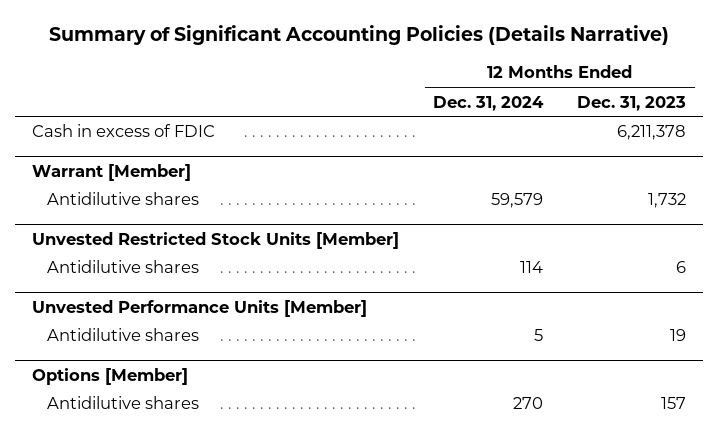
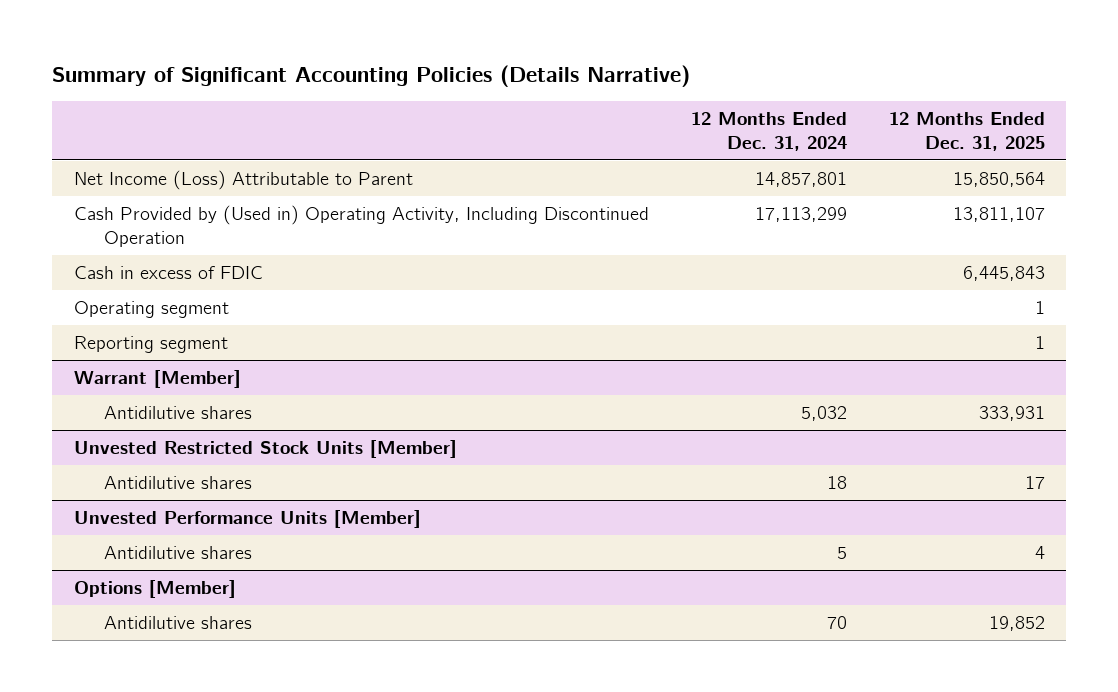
[577,95,687,111] Dec. 31, 2023 -> none
none -> [888,111,1045,152] 12 Months Ended Dec. 31, 2025
none -> [73,169,413,190] Net Income (Loss) Attributable to Parent
none -> [73,204,649,248] Cash Provided by (Used in) Operating Activity, Including Discontinued Operation
none -> [73,300,229,318] Operating segment
none -> [73,335,228,353] Reporting segment
[491,193,544,209] 59,579 -> [800,405,847,421] 5,032
[520,261,544,274] 114 -> [826,475,847,489] 18
[513,397,544,410] 270 -> [826,615,847,629] 70

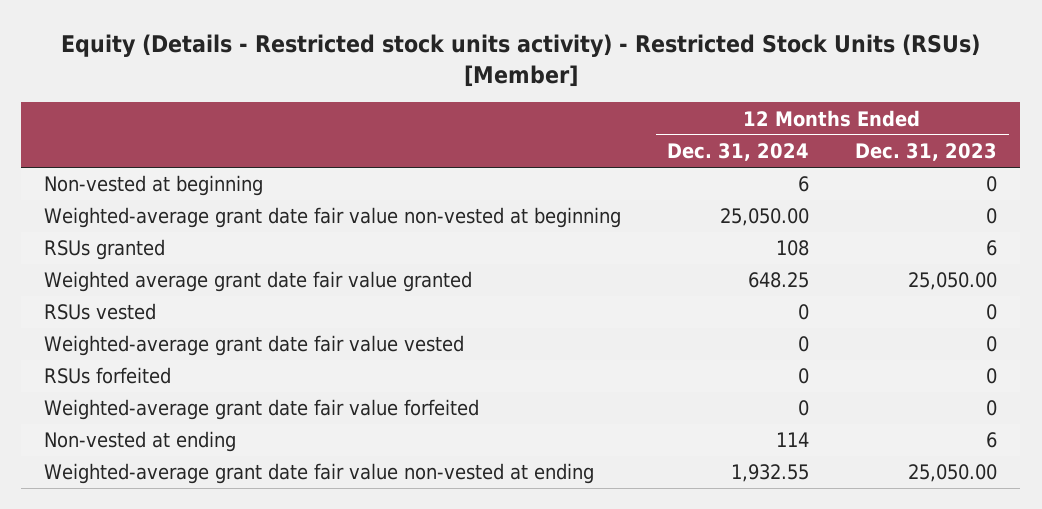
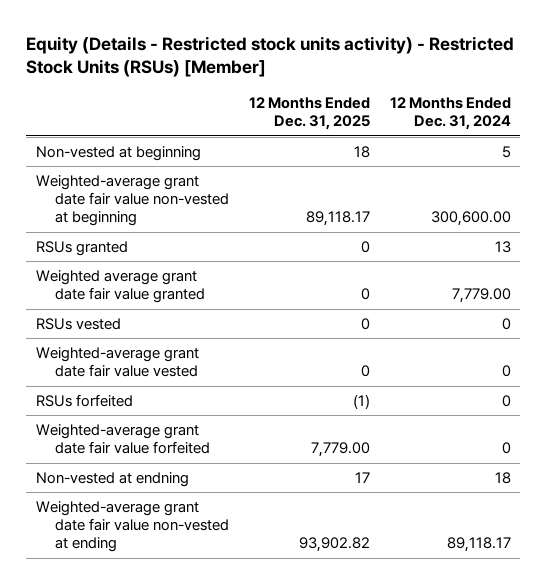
[855,143,998,162] Dec. 31, 2023 -> none
none -> [248,97,370,131] 12 Months Ended Dec. 31, 2025
[798,176,810,193] 6 -> [501,146,511,159] 5
[720,208,810,227] 25,050.00 -> [430,211,511,227] 300,600.00
[776,240,810,257] 108 -> [494,241,511,254] 13
[748,272,810,289] 648.25 -> [451,288,511,304] 7,779.00
[44,431,237,453] Non-vested at ending -> [35,472,189,488] Non-vested at endning
[776,432,810,448] 114 -> [494,472,511,485] 18
[731,464,810,483] 1,932.55 -> [446,537,511,553] 89,118.17

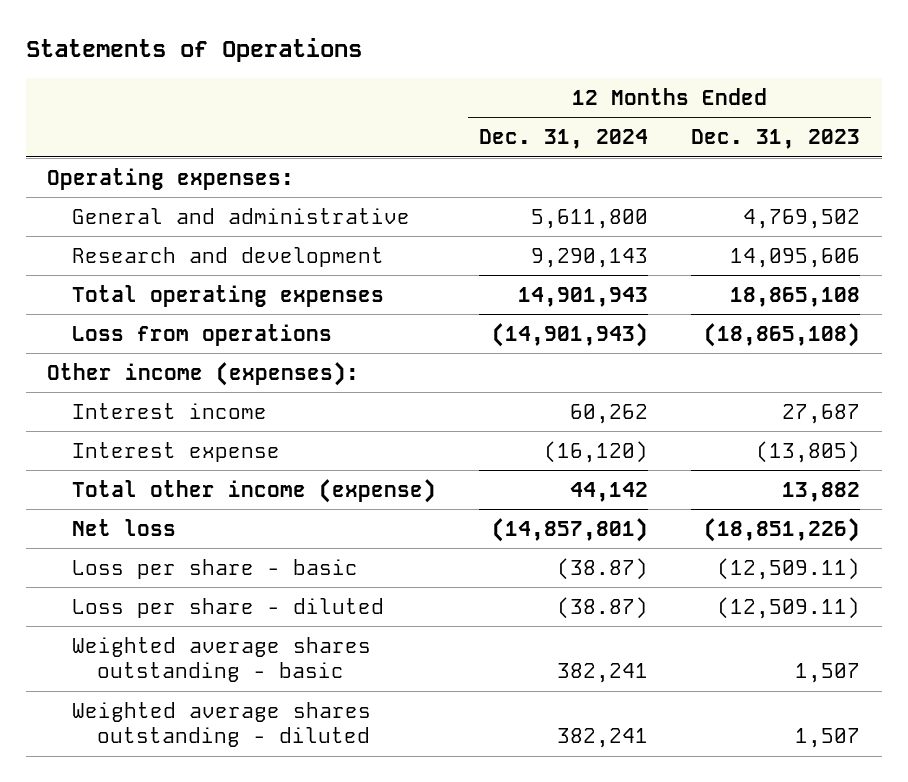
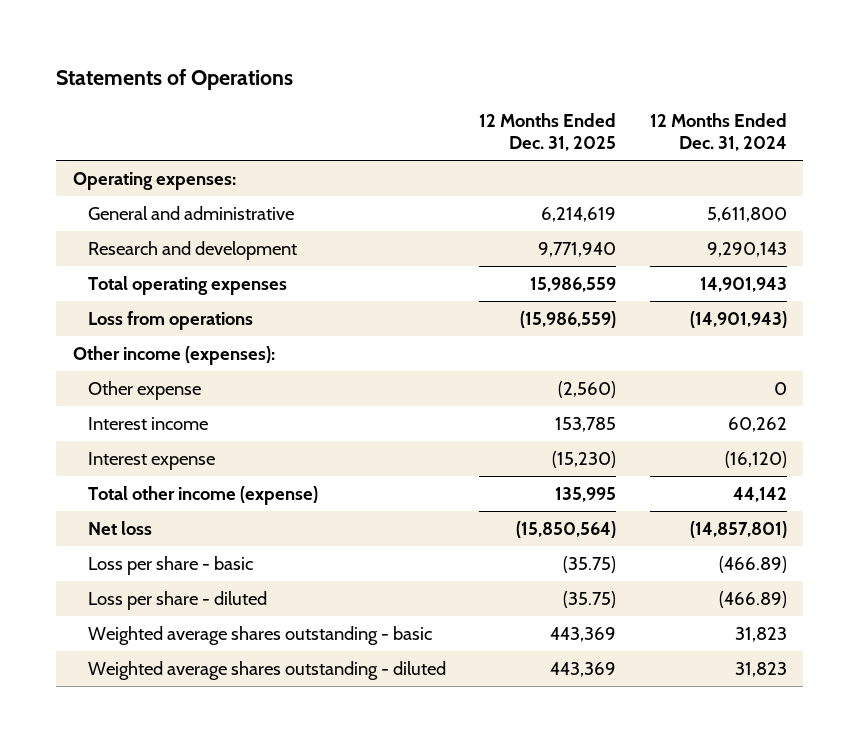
[691,129,861,150] Dec. 31, 2023 -> none
none -> [479,113,617,152] 12 Months Ended Dec. 31, 2025
none -> [87,380,201,400] Other expense
[557,557,649,580] (38.87) -> [718,555,787,573] (466.89)
[557,596,649,619] (38.87) -> [718,590,787,608] (466.89)
[557,663,649,684] 382,241 -> [734,626,787,642] 31,823
[557,728,649,749] 382,241 -> [734,661,787,677] 31,823

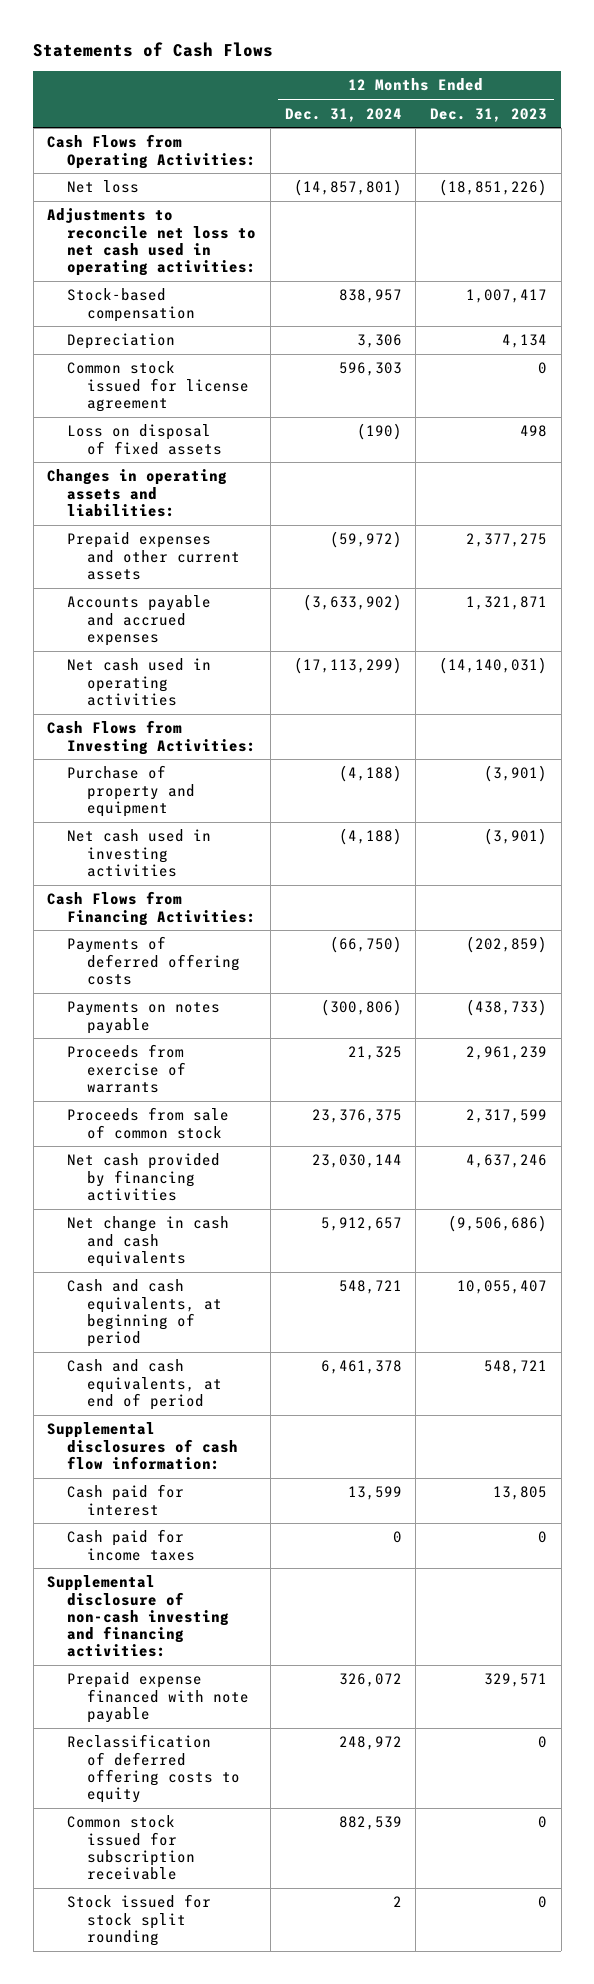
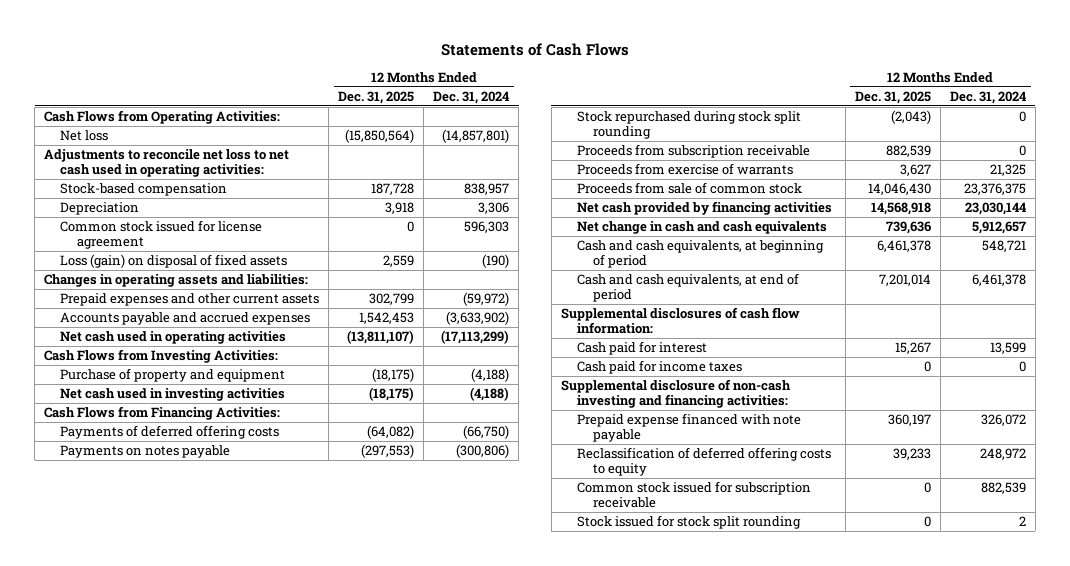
[429,107,547,122] Dec. 31, 2023 -> none
none -> [338,91,415,105] Dec. 31, 2025
[67,424,223,455] Loss on disposal of fixed assets -> [60,254,288,269] Loss (gain) on disposal of fixed assets
none -> [576,111,801,140] Stock repurchased during stock split rounding
none -> [576,144,810,159] Proceeds from subscription receivable

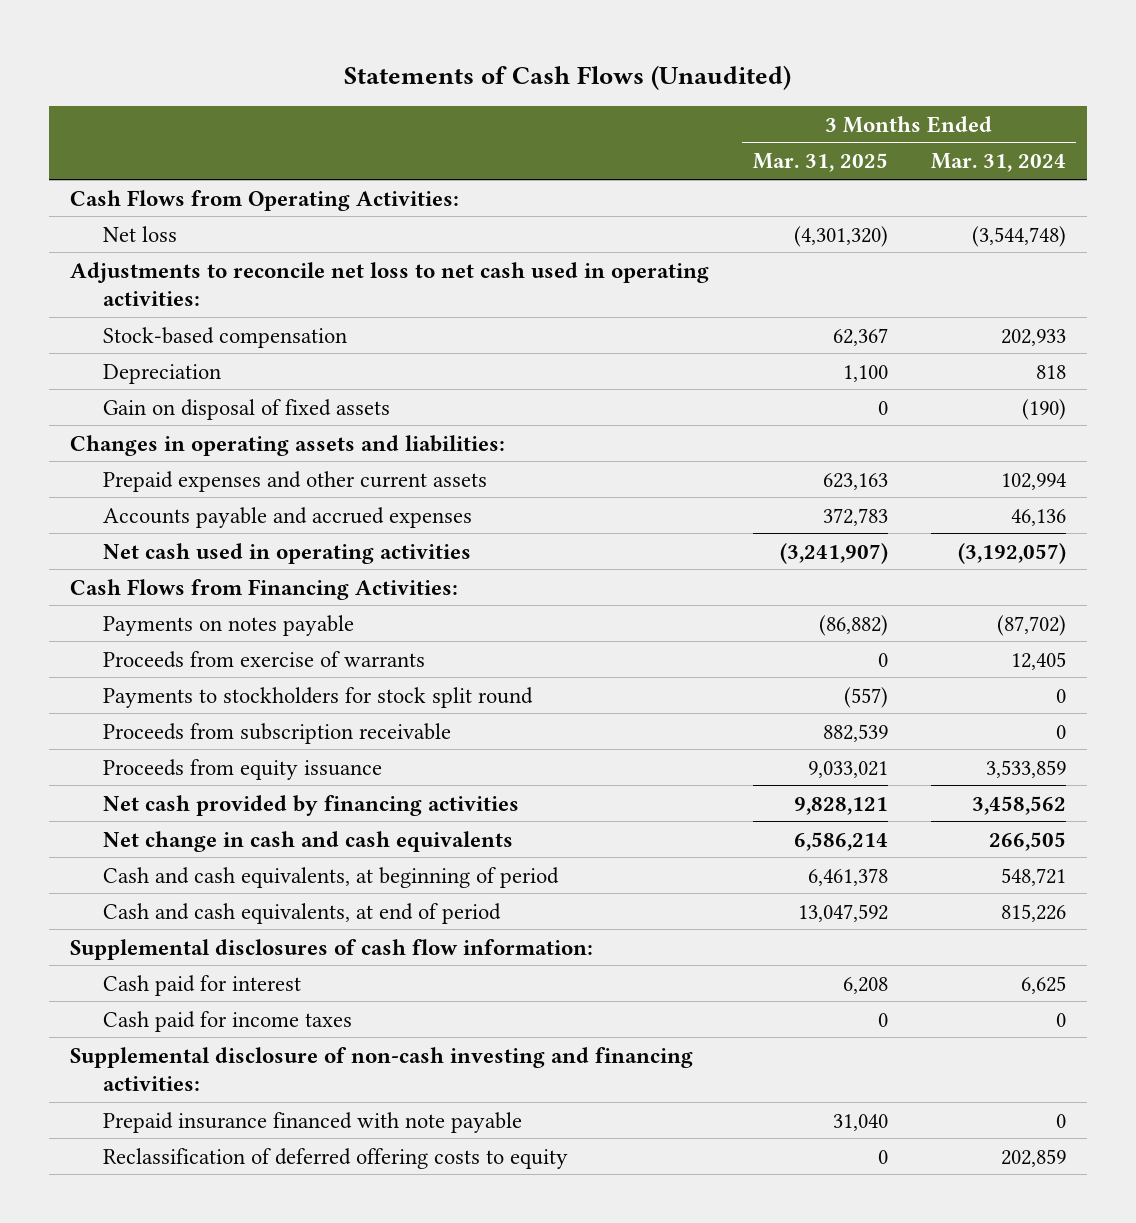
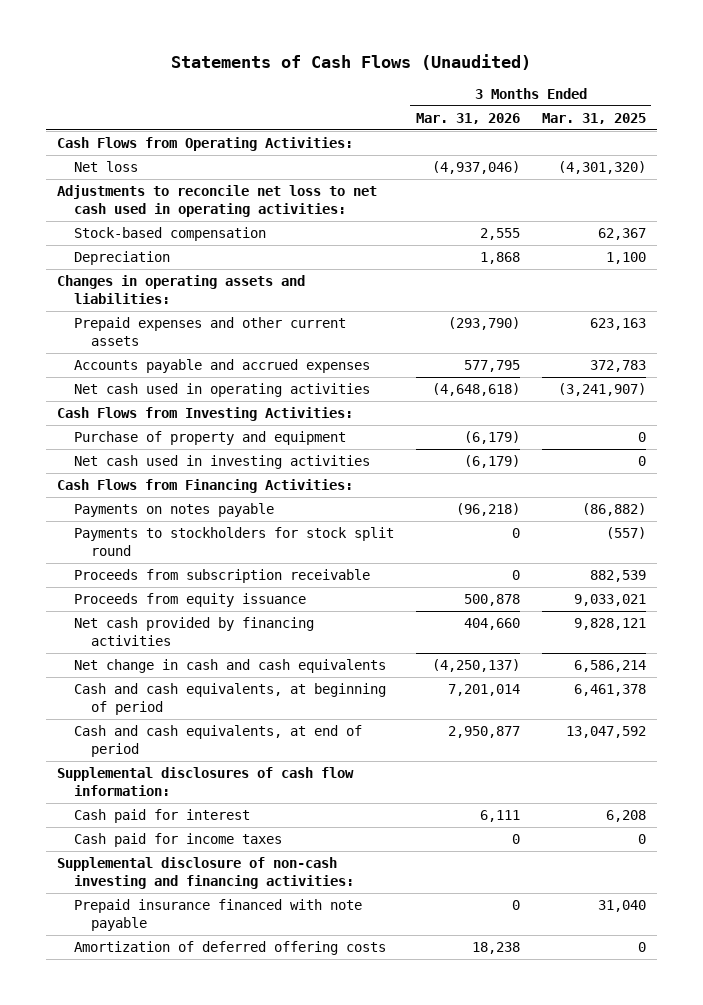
[930,153,1066,173] Mar. 31, 2024 -> none
none -> [415,112,520,124] Mar. 31, 2026
[102,398,390,420] Gain on disposal of fixed assets -> none
none -> [56,406,353,421] Cash Flows from Investing Activities:
none -> [74,430,347,445] Purchase of property and equipment
none -> [74,454,371,469] Net cash used in investing activities
[102,650,425,668] Proceeds from exercise of warrants -> none
[102,1147,568,1169] Reclassification of deferred offering costs to equity -> [74,940,387,955] Amortization of deferred offering costs

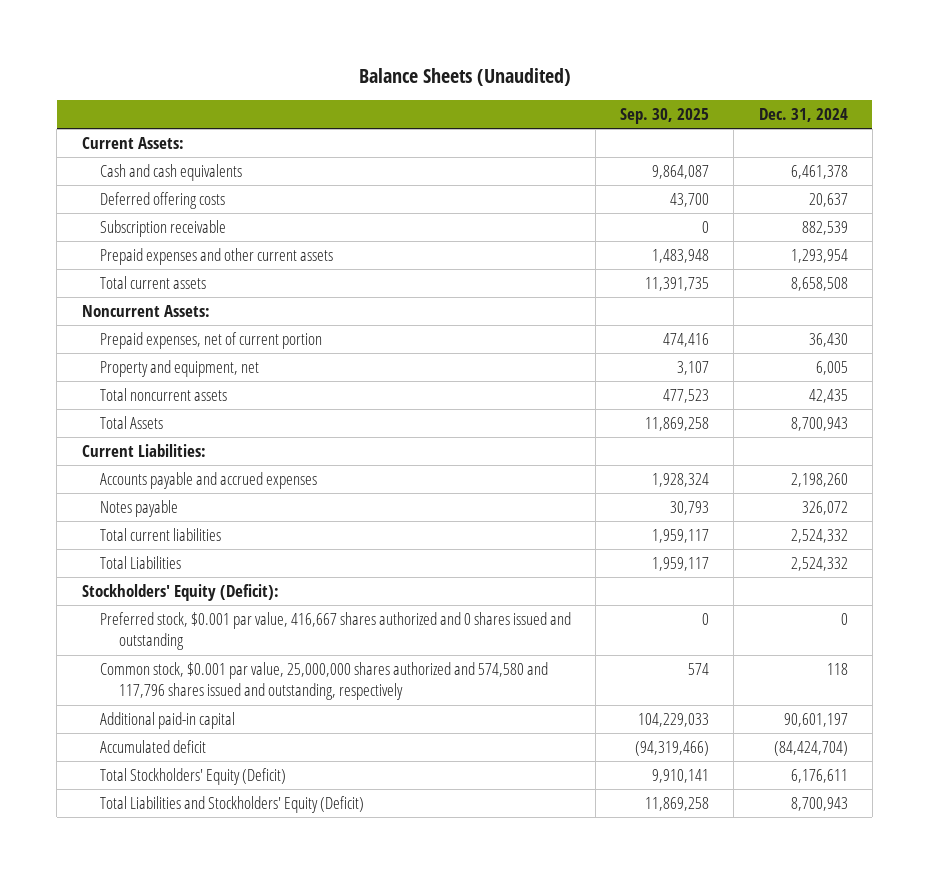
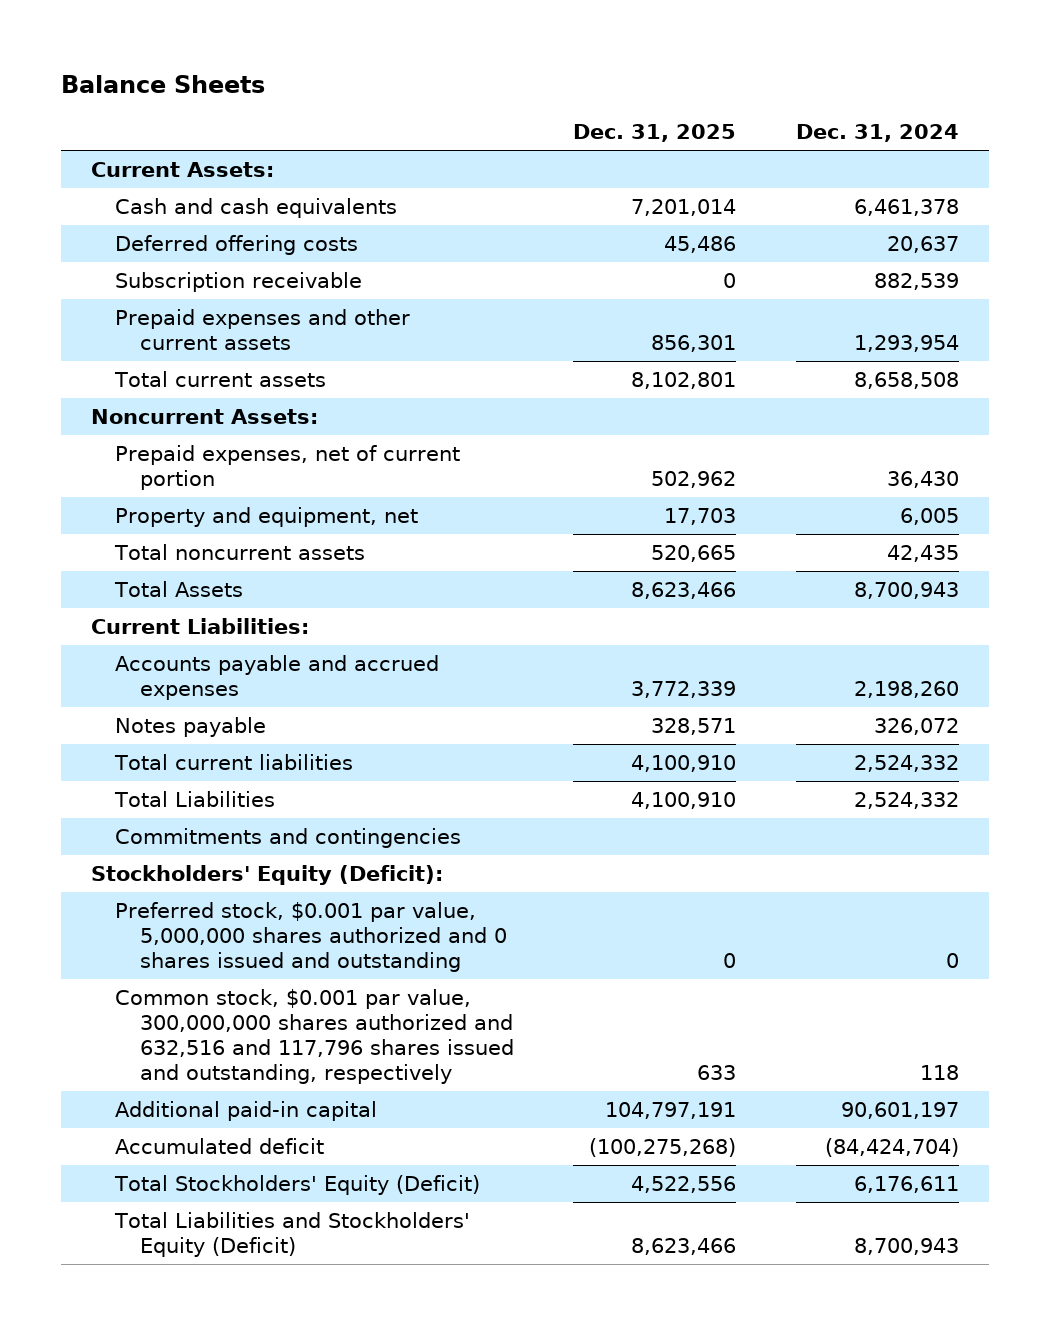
[358,67,571,86] Balance Sheets (Unaudited) -> [61,75,266,94] Balance Sheets
[620,107,710,124] Sep. 30, 2025 -> none
none -> [573,124,737,143] Dec. 31, 2025
none -> [115,827,462,848] Commitments and contingencies
[100,612,572,651] Preferred stock, $0.001 par value, 416,667 shares authorized and 0 shares issued and outstanding -> [115,901,507,972] Preferred stock, $0.001 par value, 5,000,000 shares authorized and 0 shares issued and outstanding
[100,662,549,701] Common stock, $0.001 par value, 25,000,000 shares authorized and 574,580 and 117,796 shares issued and outstanding, respectively -> [115,988,514,1084] Common stock, $0.001 par value, 300,000,000 shares authorized and 632,516 and 117,796 shares issued and outstanding, respectively

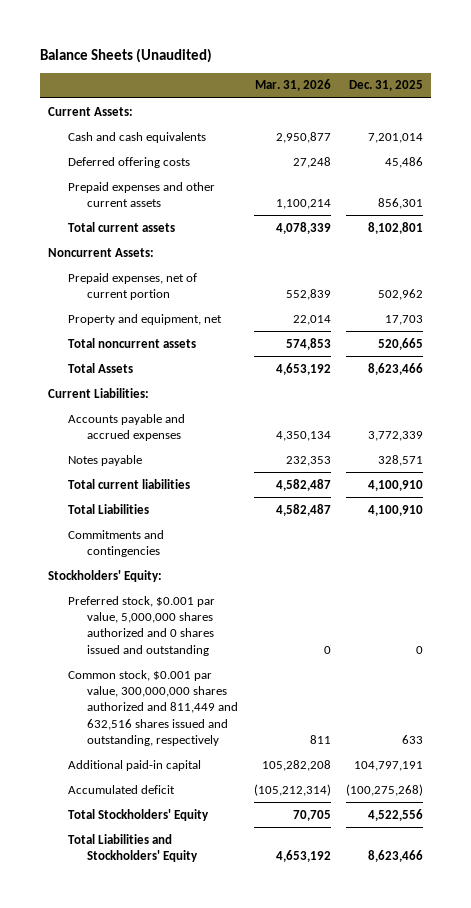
[61,75,266,94] Balance Sheets -> [40,47,213,63] Balance Sheets (Unaudited)
[796,124,960,143] Dec. 31, 2024 -> none
none -> [254,79,331,92] Mar. 31, 2026
[115,271,363,292] Subscription receivable -> none
[91,864,444,885] Stockholders' Equity (Deficit): -> [47,569,162,582] Stockholders' Equity:
[115,988,514,1084] Common stock, $0.001 par value, 300,000,000 shares authorized and 632,516 and 117,796 shares issued and outstanding, respectively -> [67,669,239,746] Common stock, $0.001 par value, 300,000,000 shares authorized and 811,449 and 632,516 shares issued and outstanding, respectively
[114,1174,481,1195] Total Stockholders' Equity (Deficit) -> [67,808,209,821] Total Stockholders' Equity
[114,1211,471,1257] Total Liabilities and Stockholders' Equity (Deficit) -> [67,833,199,862] Total Liabilities and Stockholders' Equity

